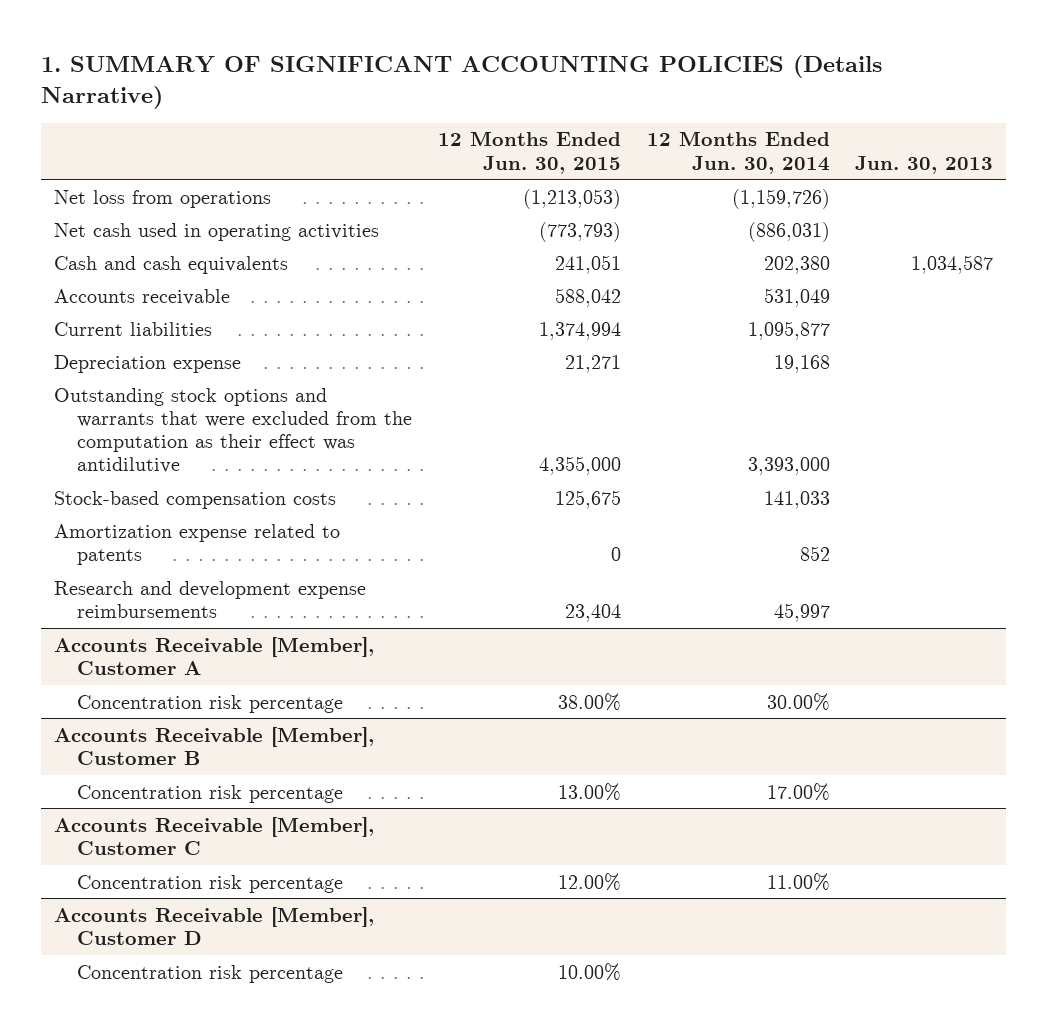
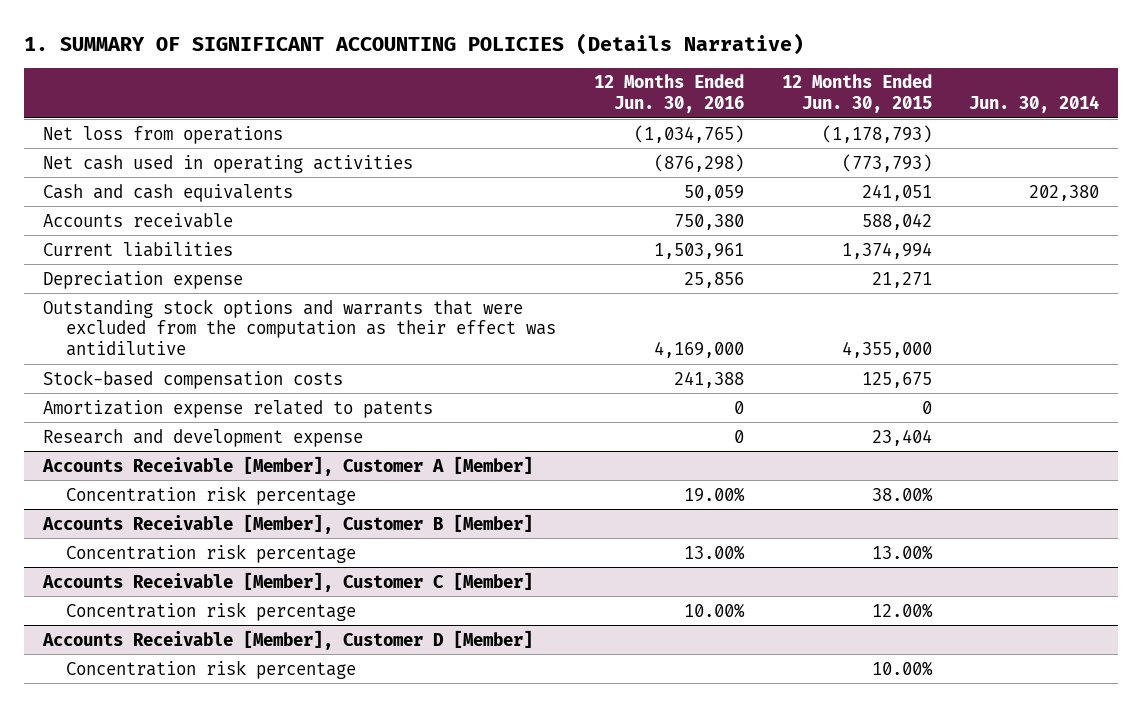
[646,131,830,174] 12 Months Ended Jun. 30, 2014 -> none
[855,155,994,174] Jun. 30, 2013 -> none
none -> [593,74,744,114] 12 Months Ended Jun. 30, 2016
none -> [969,95,1100,114] Jun. 30, 2014
[522,188,621,209] (1,213,053) -> [821,124,932,143] (1,178,793)
[53,580,366,618] Research and development expense reimbursements -> [43,428,364,447] Research and development expense
[53,636,374,675] Accounts Receivable [Member], Customer A -> [42,455,534,476] Accounts Receivable [Member], Customer A [Member]
[53,726,374,765] Accounts Receivable [Member], Customer B -> [42,513,534,534] Accounts Receivable [Member], Customer B [Member]
[53,816,374,855] Accounts Receivable [Member], Customer C -> [42,571,534,592] Accounts Receivable [Member], Customer C [Member]
[53,906,374,945] Accounts Receivable [Member], Customer D -> [42,629,534,650] Accounts Receivable [Member], Customer D [Member]

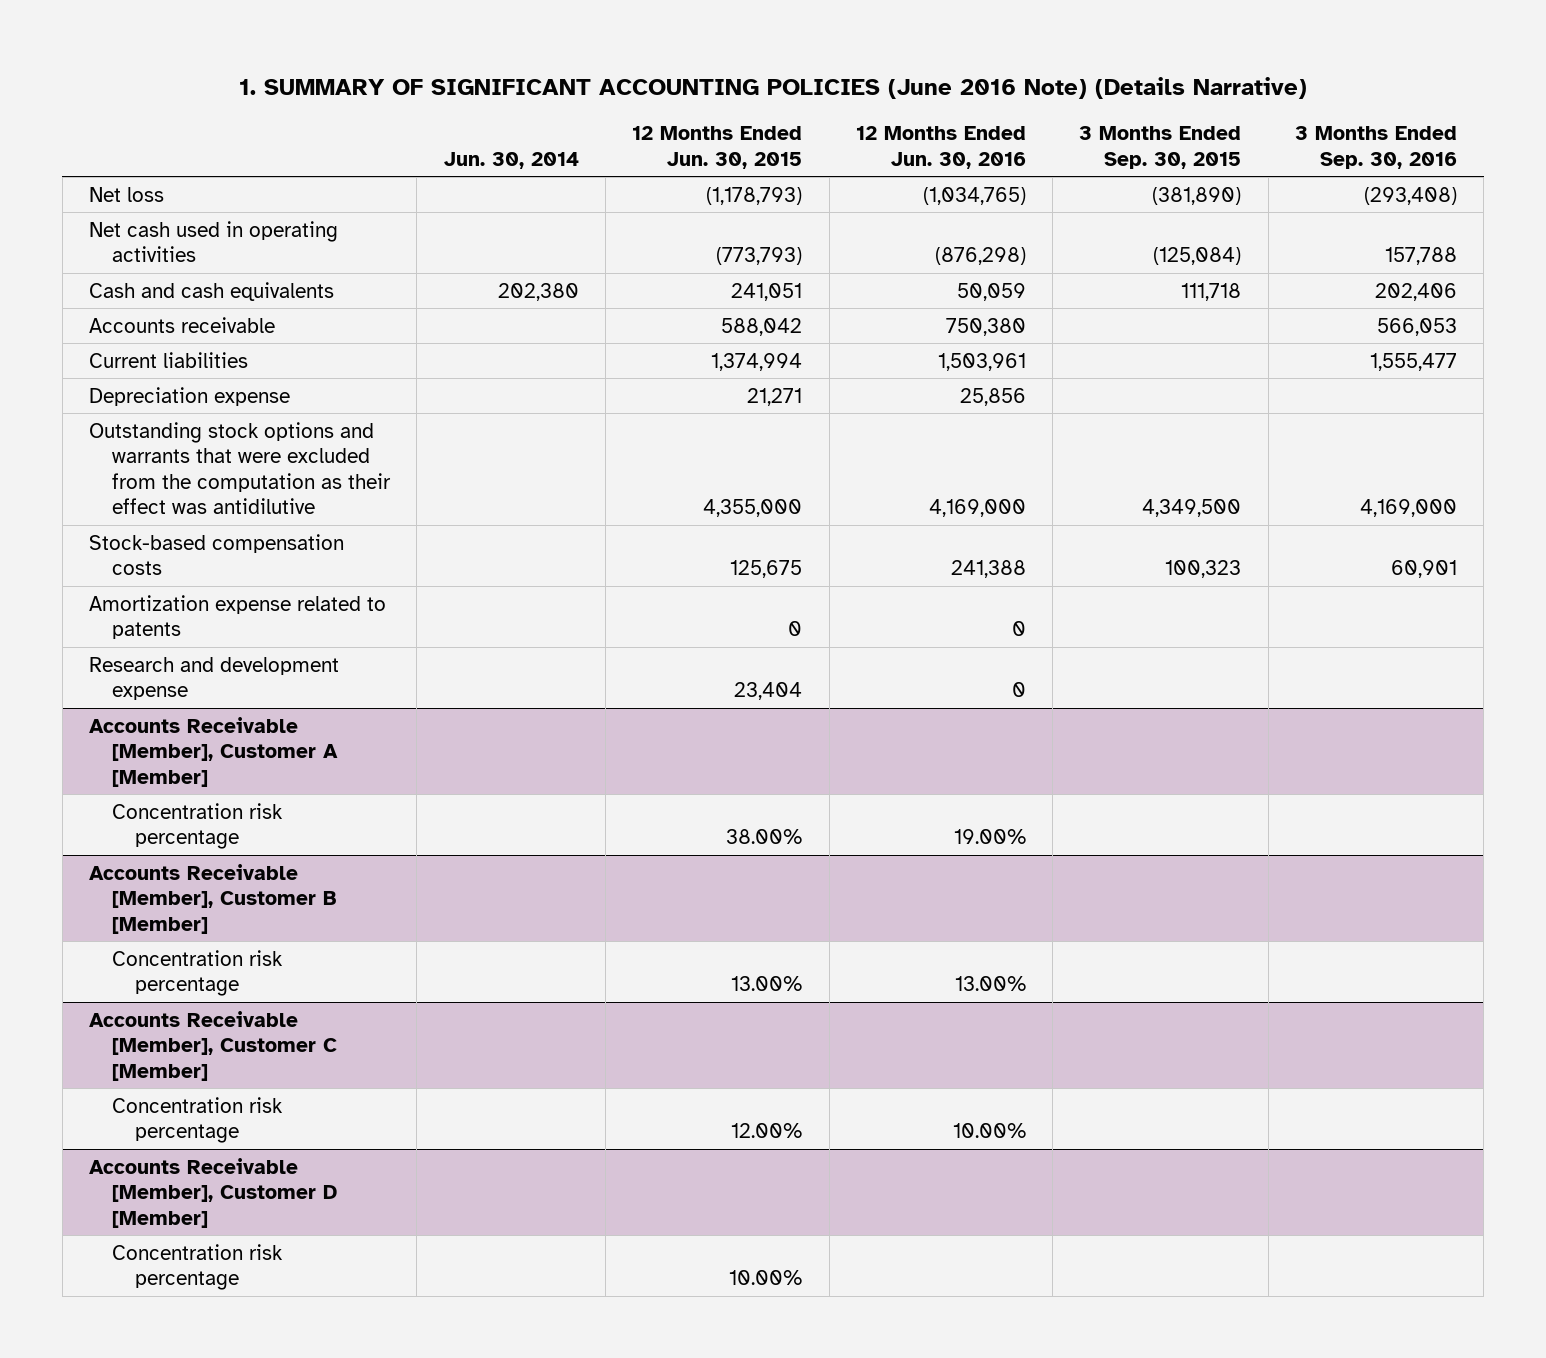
[24,32,805,55] 1. SUMMARY OF SIGNIFICANT ACCOUNTING POLICIES (Details Narrative) -> [239,76,1308,99] 1. SUMMARY OF SIGNIFICANT ACCOUNTING POLICIES (June 2016 Note) (Details Narrative)
none -> [1079,126,1242,169] 3 Months Ended Sep. 30, 2015
none -> [1294,126,1457,169] 3 Months Ended Sep. 30, 2016
[43,125,284,144] Net loss from operations -> [89,186,165,202] Net loss

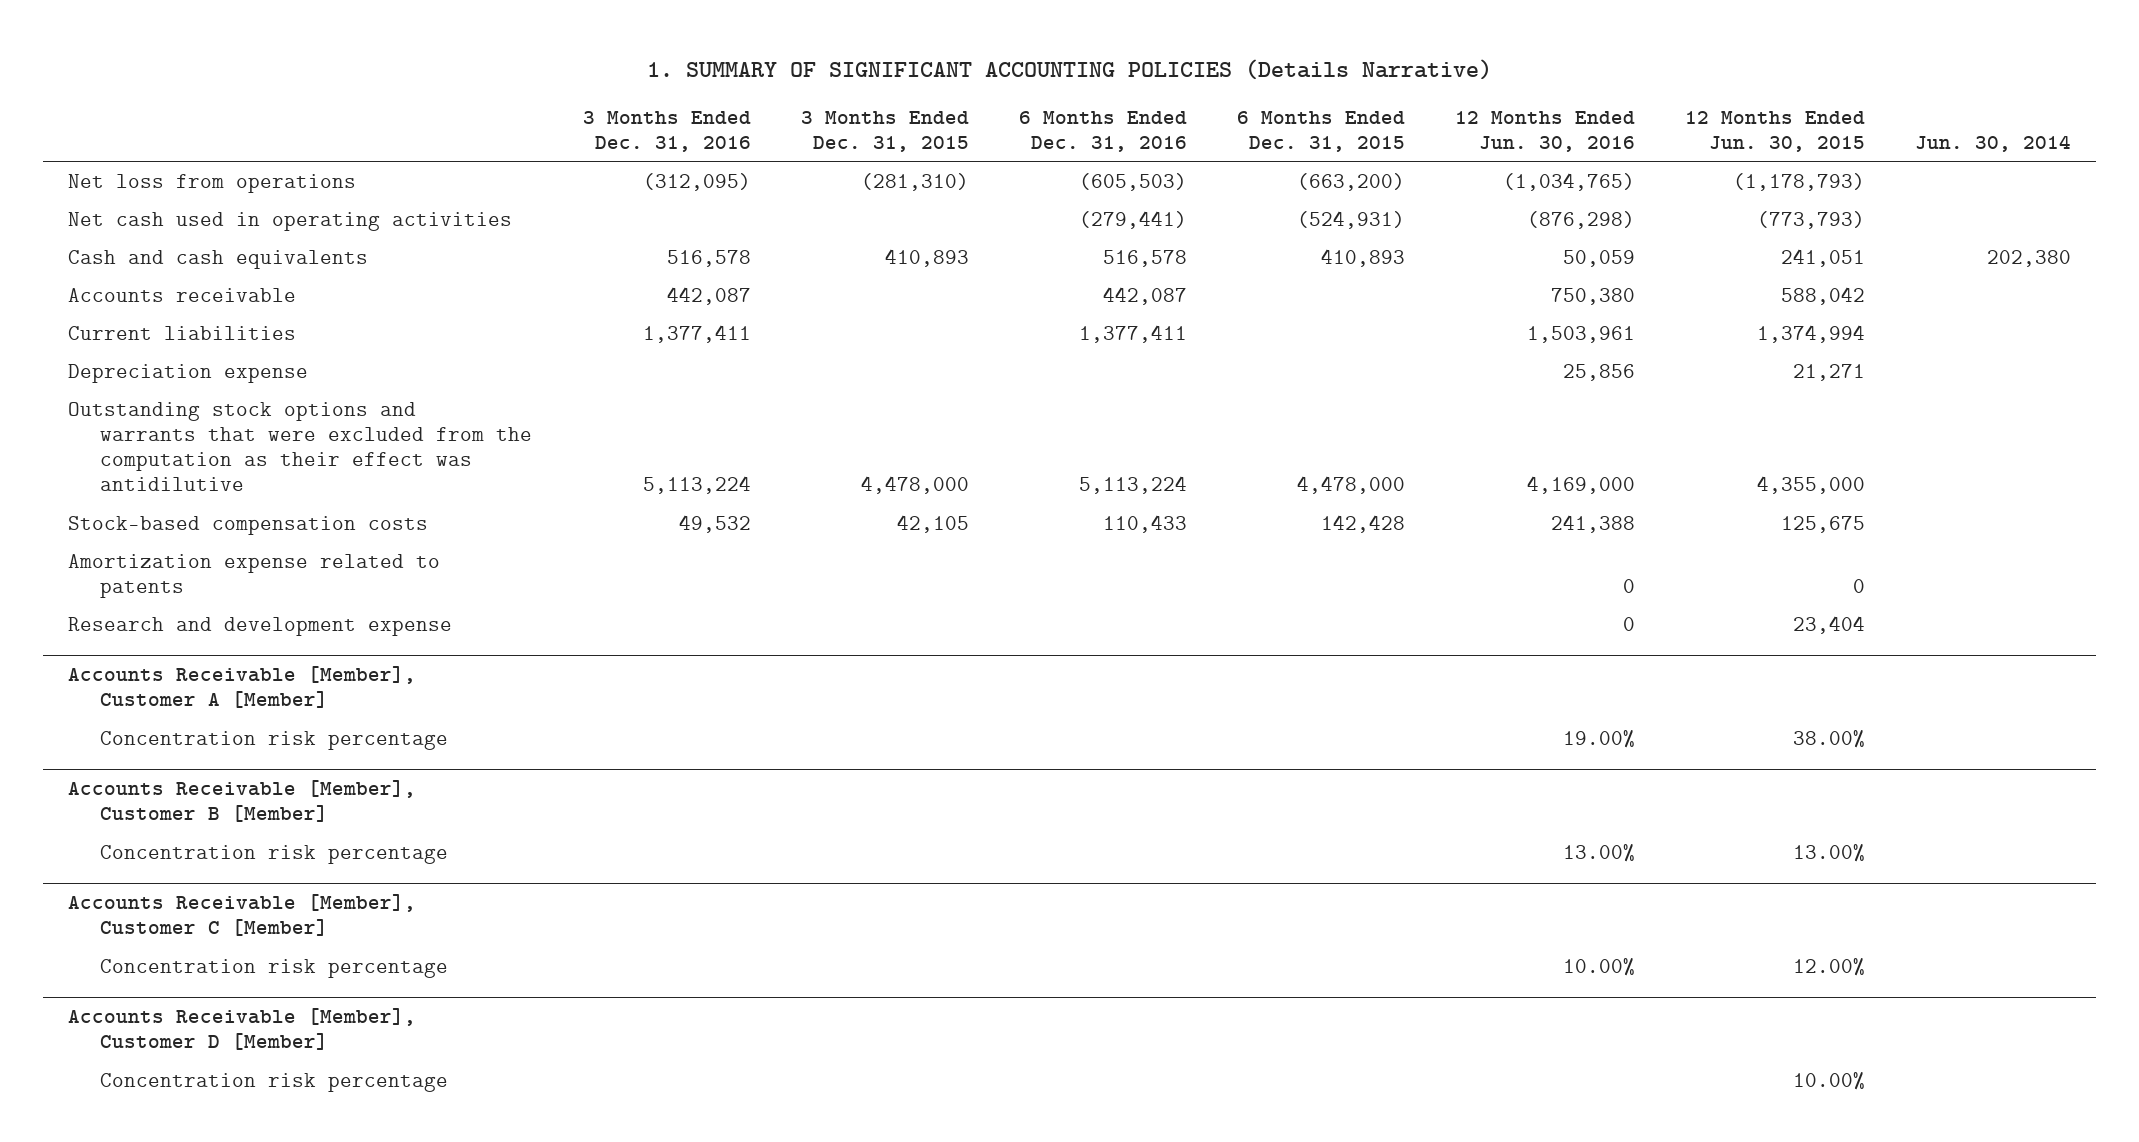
[239,76,1308,99] 1. SUMMARY OF SIGNIFICANT ACCOUNTING POLICIES (June 2016 Note) (Details Narrative) -> [646,58,1492,80] 1. SUMMARY OF SIGNIFICANT ACCOUNTING POLICIES (Details Narrative)
[1079,126,1242,169] 3 Months Ended Sep. 30, 2015 -> none
[1294,126,1457,169] 3 Months Ended Sep. 30, 2016 -> none
none -> [582,110,751,153] 3 Months Ended Dec. 31, 2016
none -> [800,110,969,153] 3 Months Ended Dec. 31, 2015
none -> [1018,110,1187,153] 6 Months Ended Dec. 31, 2016
none -> [1236,110,1405,153] 6 Months Ended Dec. 31, 2015
[89,186,165,202] Net loss -> [68,173,357,193] Net loss from operations

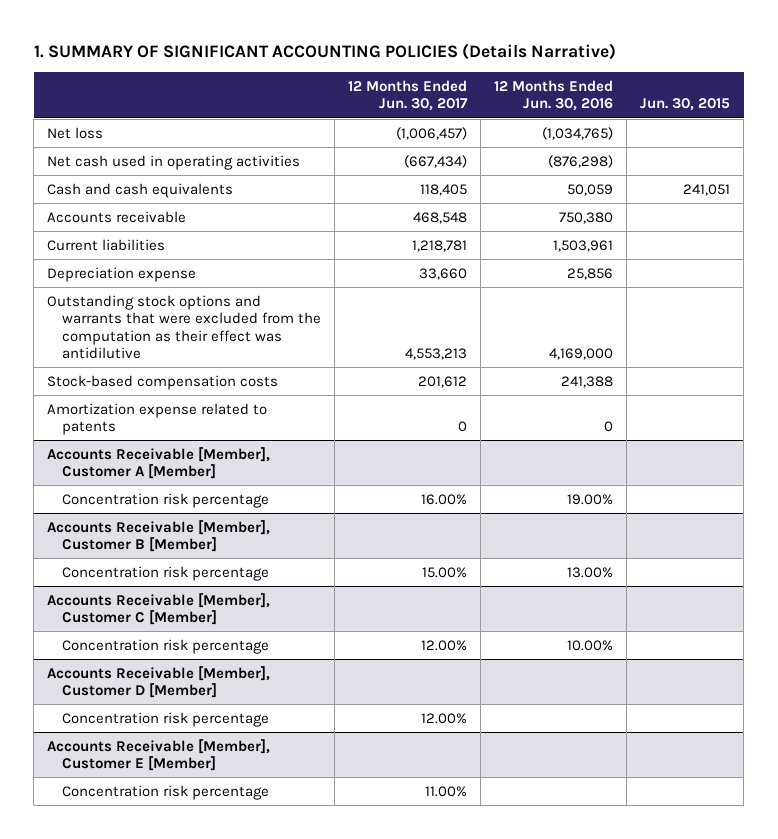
[582,110,751,153] 3 Months Ended Dec. 31, 2016 -> none
[800,110,969,153] 3 Months Ended Dec. 31, 2015 -> none
[1018,110,1187,153] 6 Months Ended Dec. 31, 2016 -> none
[1236,110,1405,153] 6 Months Ended Dec. 31, 2015 -> none
[1684,110,1865,153] 12 Months Ended Jun. 30, 2015 -> none
[1914,135,2071,153] Jun. 30, 2014 -> none
none -> [348,79,469,112] 12 Months Ended Jun. 30, 2017
none -> [640,98,731,112] Jun. 30, 2015
[68,173,357,193] Net loss from operations -> [47,126,104,139] Net loss
[68,616,453,636] Research and development expense -> none
none -> [47,738,271,772] Accounts Receivable [Member], Customer E [Member]
none -> [61,784,269,800] Concentration risk percentage

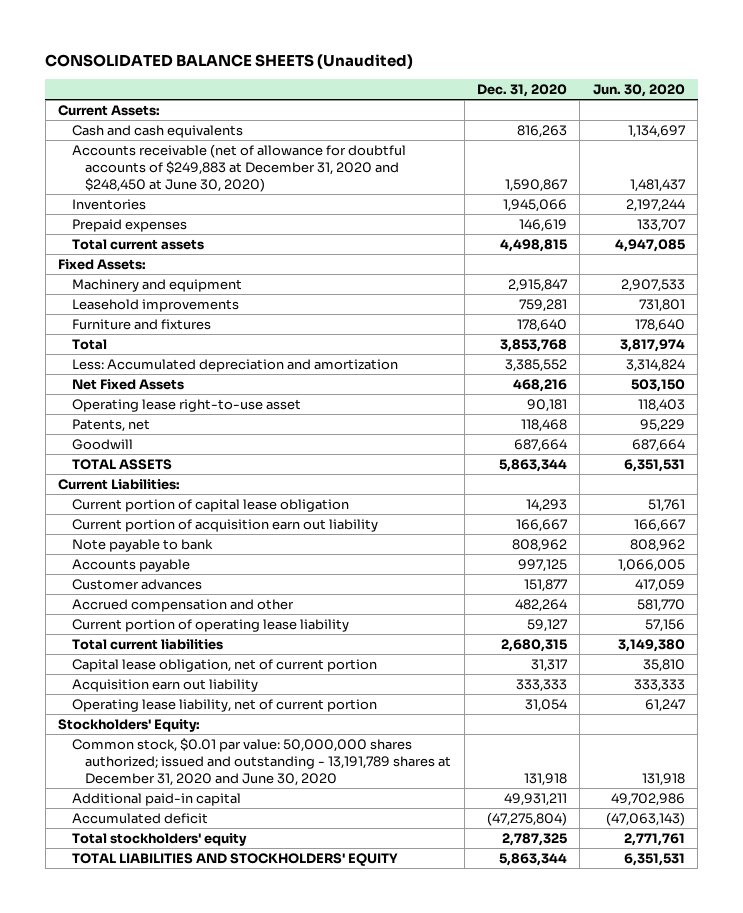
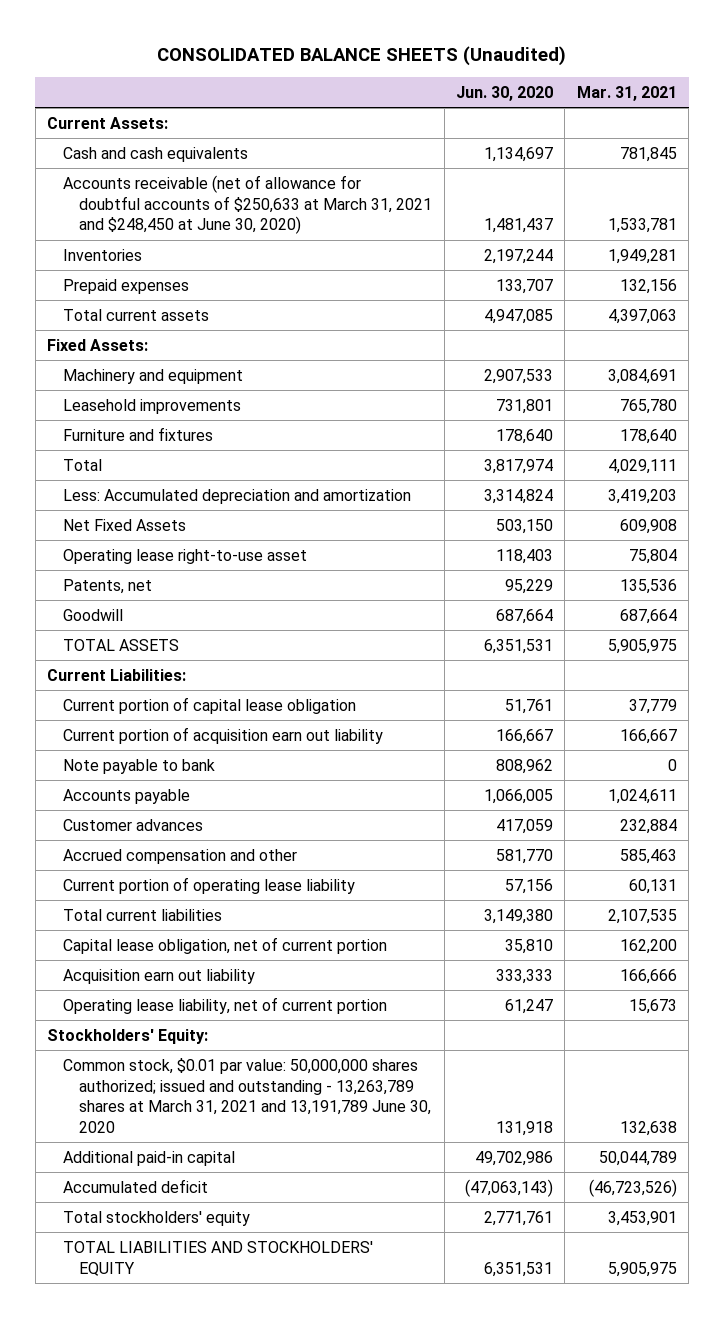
[477,83,568,97] Dec. 31, 2020 -> none
none -> [576,85,677,101] Mar. 31, 2021
[71,144,406,192] Accounts receivable (net of allowance for doubtful accounts of $249,883 at December 31, 2020 and $248,450 at June 30, 2020) -> [63,174,433,235] Accounts receivable (net of allowance for doubtful accounts of $250,633 at March 31, 2021 and $248,450 at June 30, 2020)
[71,738,452,786] Common stock, $0.01 par value: 50,000,000 shares authorized; issued and outstanding - 13,191,789 shares at December 31, 2020 and June 30, 2020 -> [63,1057,432,1133] Common stock, $0.01 par value: 50,000,000 shares authorized; issued and outstanding - 13,263,789 shares at March 31, 2021 and 13,191,789 June 30, 2020

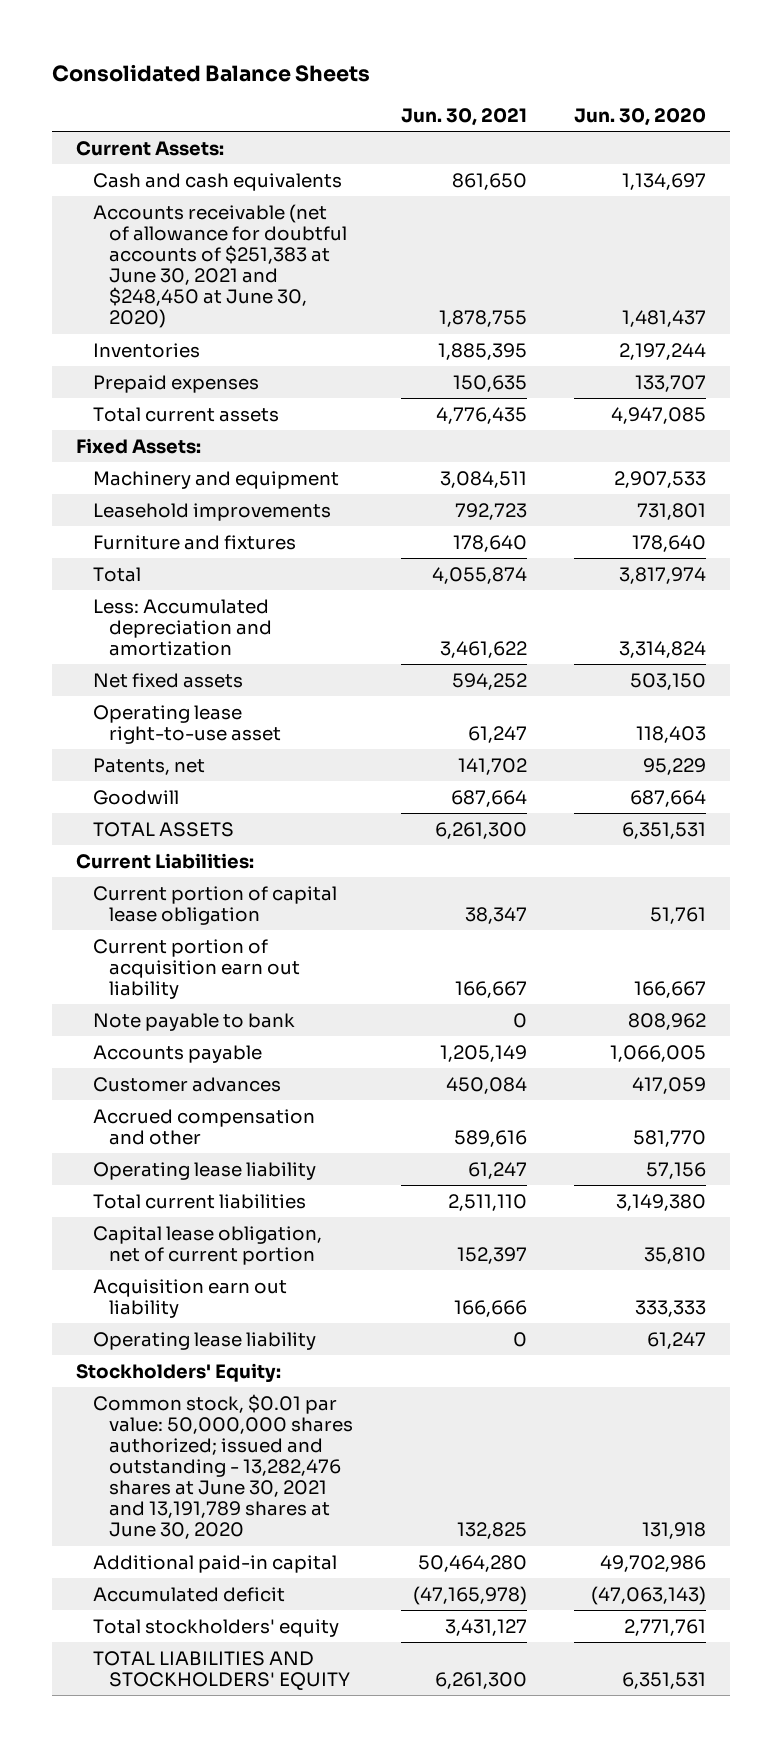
[157,45,567,66] CONSOLIDATED BALANCE SHEETS (Unaudited) -> [52,63,371,82] Consolidated Balance Sheets
[576,85,677,101] Mar. 31, 2021 -> none
none -> [400,107,527,126] Jun. 30, 2021
[63,174,433,235] Accounts receivable (net of allowance for doubtful accounts of $250,633 at March 31, 2021 and $248,450 at June 30, 2020) -> [92,203,347,329] Accounts receivable (net of allowance for doubtful accounts of $251,383 at June 30, 2021 and $248,450 at June 30, 2020)
[63,518,187,531] Net Fixed Assets -> [92,672,243,688] Net fixed assets
[63,876,356,894] Current portion of operating lease liability -> [92,1161,316,1180] Operating lease liability
[63,996,388,1014] Operating lease liability, net of current portion -> [92,1331,316,1350] Operating lease liability
[63,1057,432,1133] Common stock, $0.01 par value: 50,000,000 shares authorized; issued and outstanding - 13,263,789 shares at March 31, 2021 and 13,191,789 June 30, 2020 -> [92,1393,353,1540] Common stock, $0.01 par value: 50,000,000 shares authorized; issued and outstanding - 13,282,476 shares at June 30, 2021 and 13,191,789 shares at June 30, 2020

